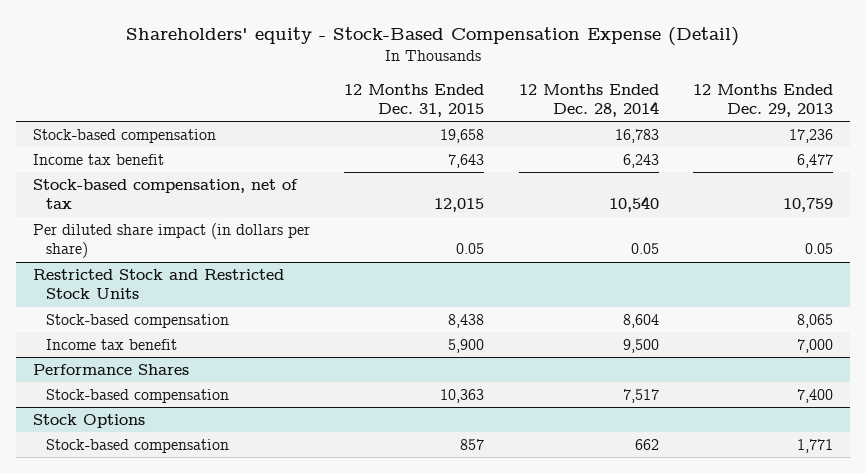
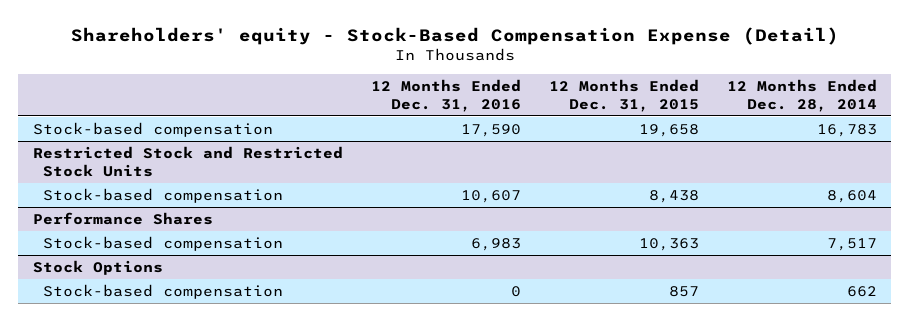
[692,83,833,117] 12 Months Ended Dec. 29, 2013 -> none
none -> [370,78,521,112] 12 Months Ended Dec. 31, 2016
[33,154,165,166] Income tax benefit -> none
[33,179,299,210] Stock-based compensation, net of tax -> none
[33,223,311,259] Per diluted share impact (in dollars per share) -> none
[46,339,178,351] Income tax benefit -> none

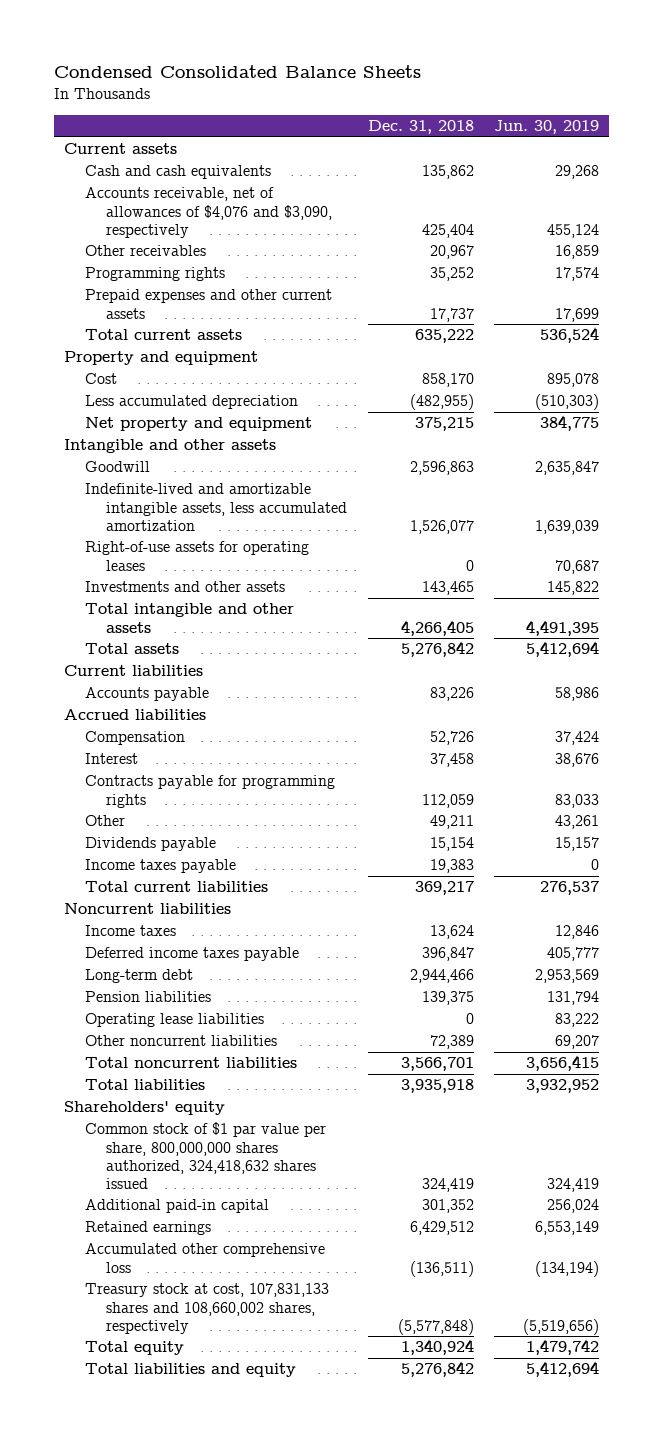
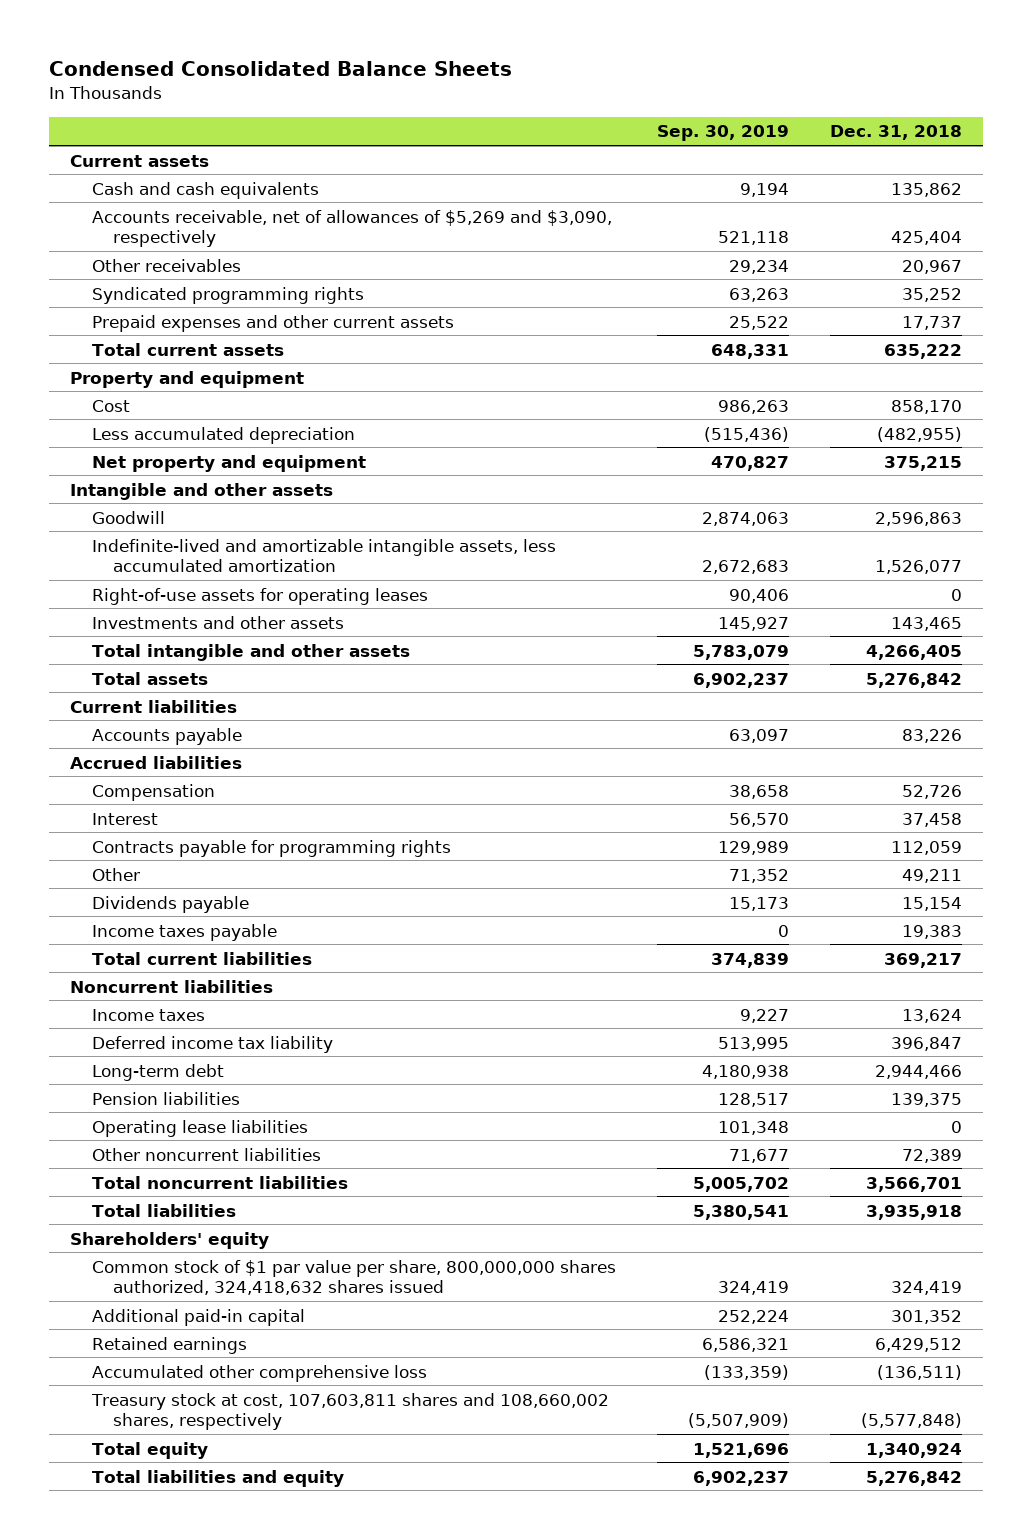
[493,120,599,135] Jun. 30, 2019 -> none
none -> [657,125,790,142] Sep. 30, 2019
[85,187,333,238] Accounts receivable, net of allowances of $4,076 and $3,090, respectively -> [91,209,612,248] Accounts receivable, net of allowances of $5,269 and $3,090, respectively
[85,267,226,282] Programming rights -> [91,286,364,304] Syndicated programming rights
[85,947,300,962] Deferred income taxes payable -> [91,1035,333,1053] Deferred income tax liability
[85,1283,330,1334] Treasury stock at cost, 107,831,133 shares and 108,660,002 shares, respectively -> [90,1392,609,1431] Treasury stock at cost, 107,603,811 shares and 108,660,002 shares, respectively

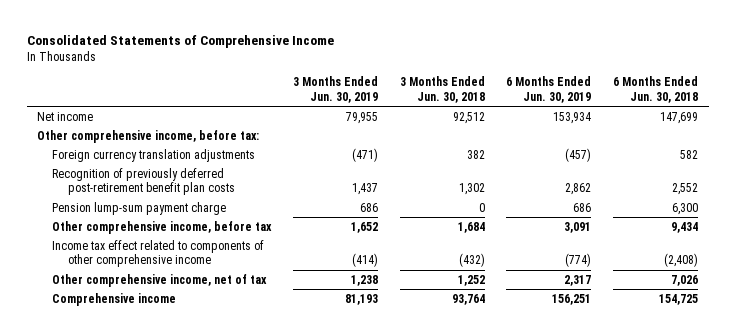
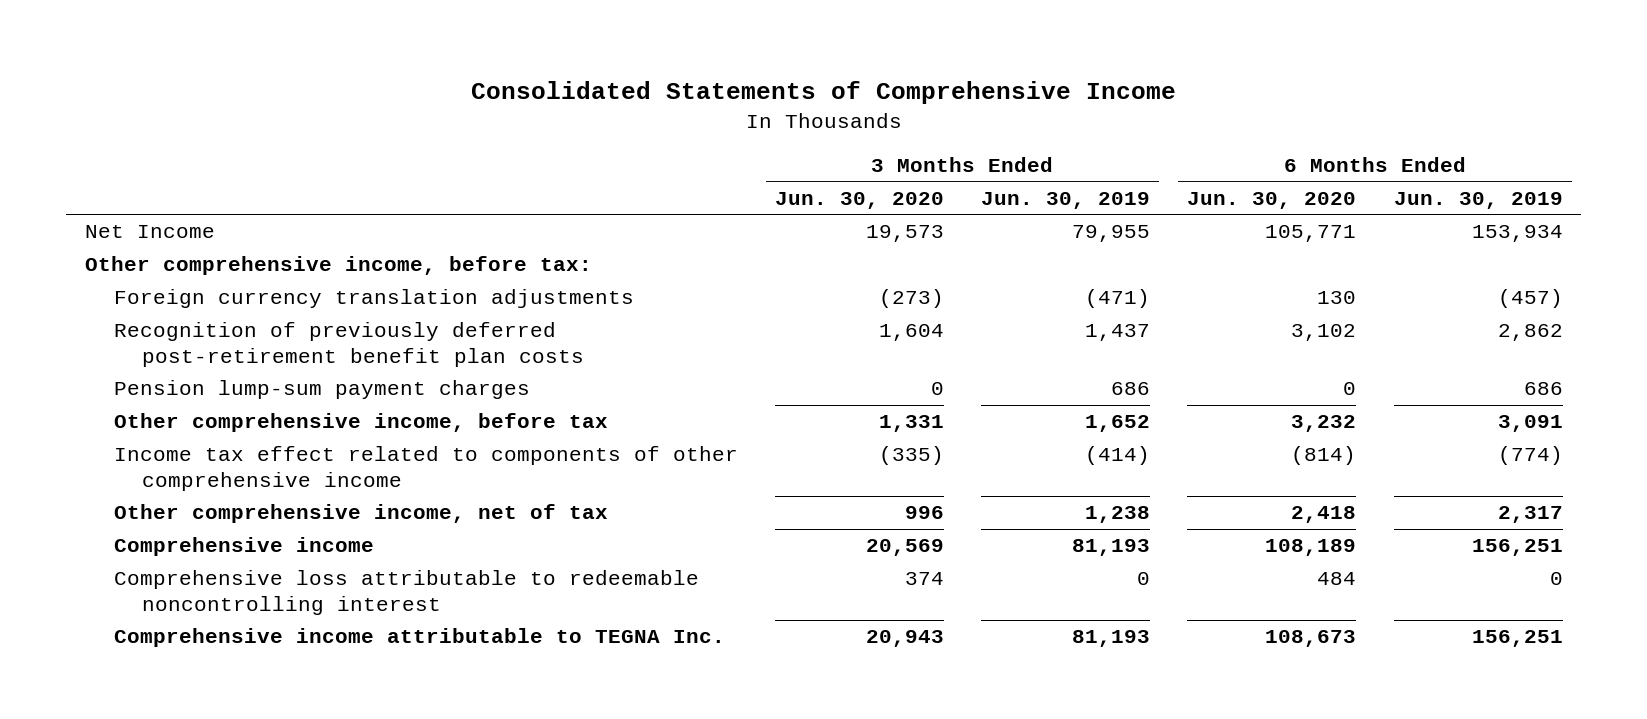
[399,76,485,104] 3 Months Ended Jun. 30, 2018 -> none
[612,76,698,104] 6 Months Ended Jun. 30, 2018 -> none
none -> [774,192,944,210] Jun. 30, 2020
none -> [1187,192,1357,210] Jun. 30, 2020
[37,111,94,121] Net income -> [84,225,215,239] Net Income
[52,201,227,215] Pension lump-sum payment charge -> [113,380,530,400] Pension lump-sum payment charges
none -> [113,570,699,615] Comprehensive loss attributable to redeemable noncontrolling interest
none -> [113,628,725,648] Comprehensive income attributable to TEGNA Inc.

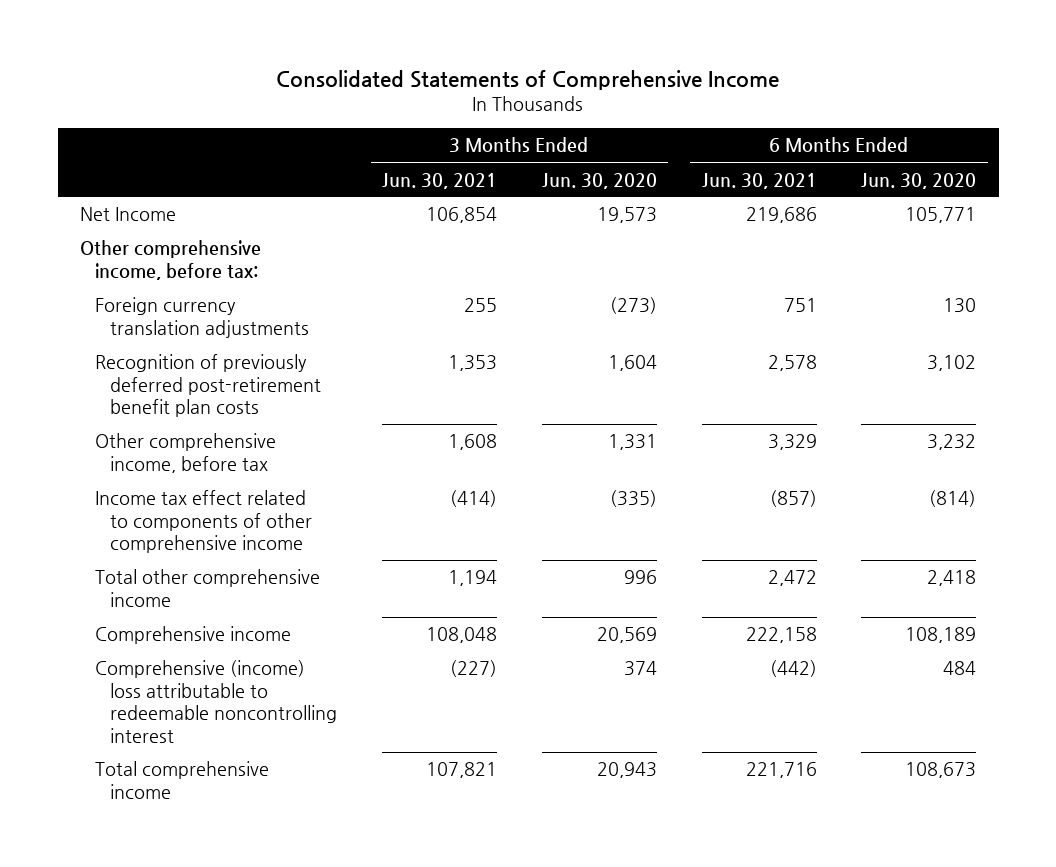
[981,192,1151,210] Jun. 30, 2019 -> none
[1393,192,1563,210] Jun. 30, 2019 -> none
none -> [381,172,497,189] Jun. 30, 2021
none -> [701,172,817,189] Jun. 30, 2021
[113,380,530,400] Pension lump-sum payment charges -> none
[113,504,608,524] Other comprehensive income, net of tax -> [94,569,320,607] Total other comprehensive income
[113,570,699,615] Comprehensive loss attributable to redeemable noncontrolling interest -> [94,660,337,743] Comprehensive (income) loss attributable to redeemable noncontrolling interest
[113,628,725,648] Comprehensive income attributable to TEGNA Inc. -> [94,761,269,799] Total comprehensive income

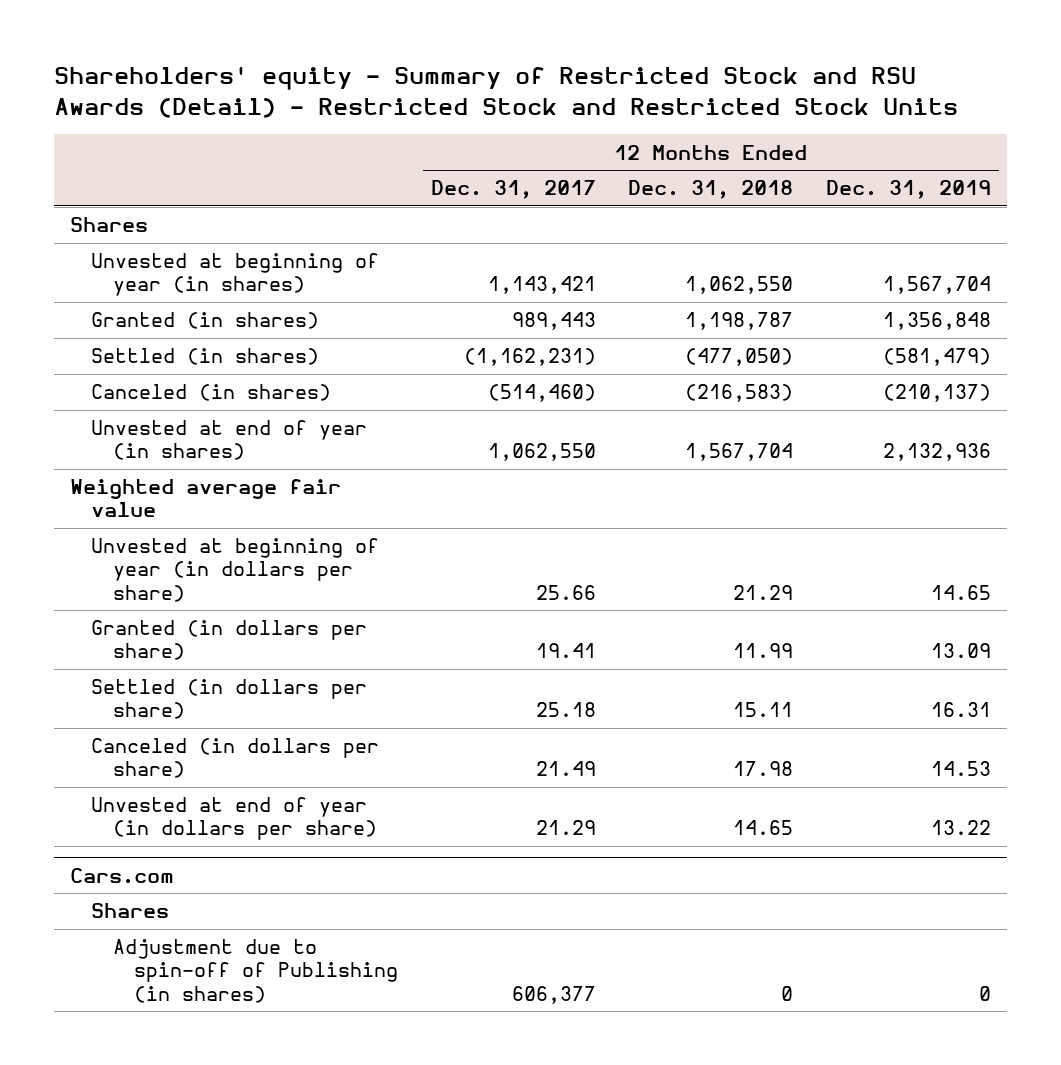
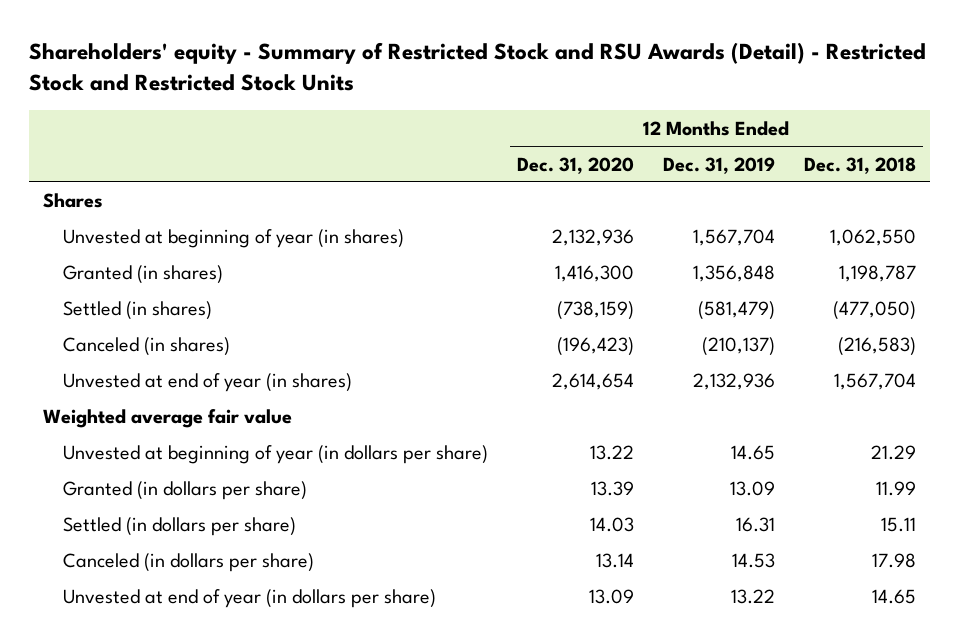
[430,180,596,200] Dec. 31, 2017 -> none
none -> [516,156,634,174] Dec. 31, 2020
[69,867,174,884] Cars.com -> none
[91,903,170,919] Shares -> none
[112,939,399,1003] Adjustment due to spin-off of Publishing (in shares) -> none

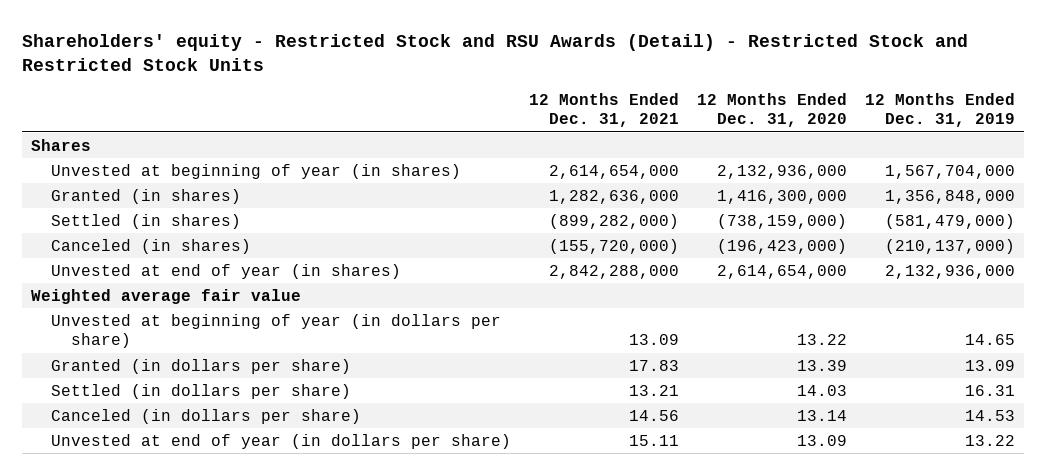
[28,42,926,92] Shareholders' equity - Summary of Restricted Stock and RSU Awards (Detail) - Restricted Stock and Restricted Stock Units -> [22,33,969,72] Shareholders' equity - Restricted Stock and RSU Awards (Detail) - Restricted Stock and Restricted Stock Units
[803,156,916,174] Dec. 31, 2018 -> none
none -> [528,92,679,128] 12 Months Ended Dec. 31, 2021
[551,229,634,247] 2,132,936 -> [716,164,847,179] 2,132,936,000
[692,229,775,247] 1,567,704 -> [884,164,1015,179] 1,567,704,000
[554,265,634,283] 1,416,300 -> [716,189,847,204] 1,416,300,000
[692,265,775,283] 1,356,848 -> [884,189,1015,204] 1,356,848,000
[556,301,634,321] (738,159) -> [716,213,847,229] (738,159,000)
[697,301,775,321] (581,479) -> [884,213,1015,229] (581,479,000)
[556,337,634,357] (196,423) -> [716,238,847,254] (196,423,000)
[701,337,775,357] (210,137) -> [884,238,1015,254] (210,137,000)
[551,373,634,391] 2,614,654 -> [716,264,847,279] 2,614,654,000
[692,373,775,391] 2,132,936 -> [884,264,1015,279] 2,132,936,000

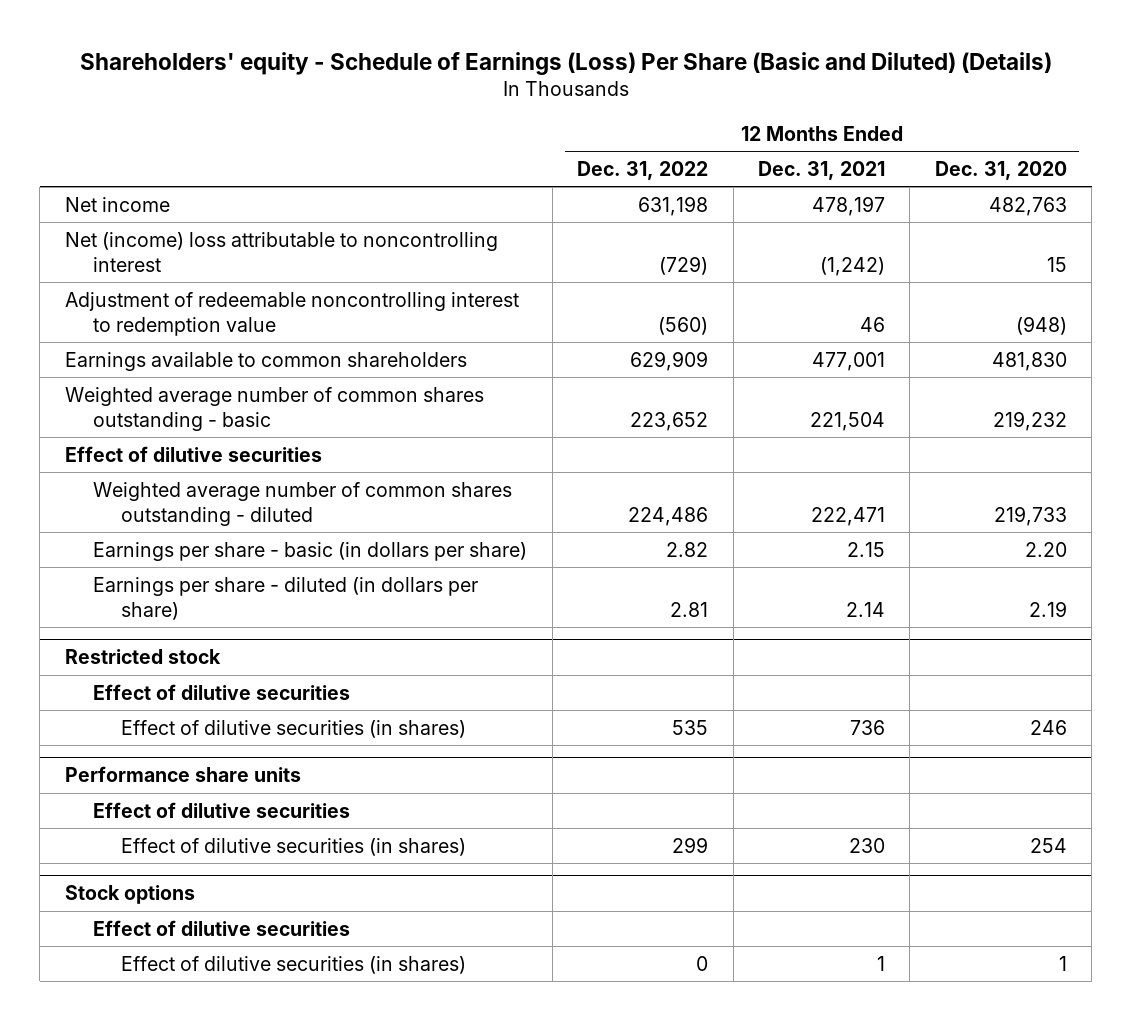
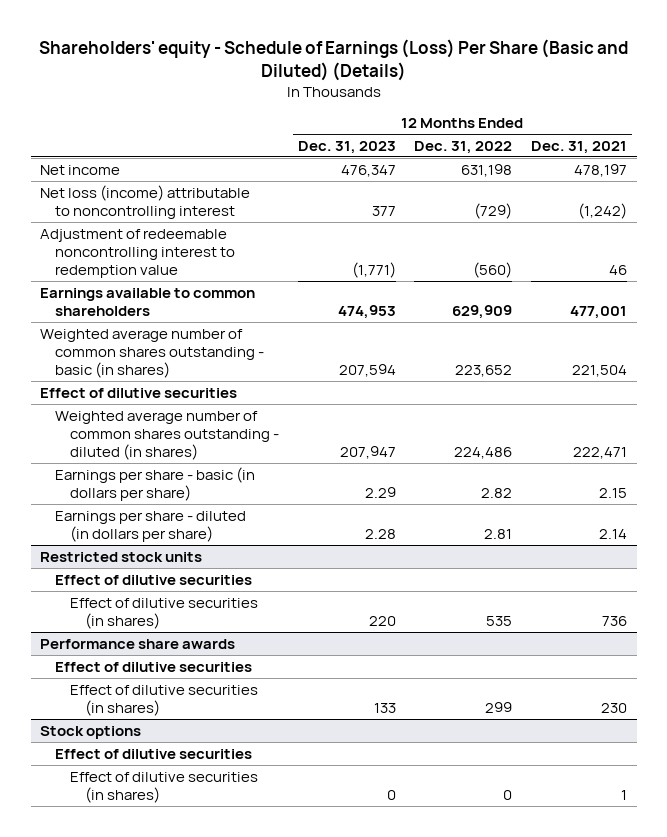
[934,160,1067,180] Dec. 31, 2020 -> none
none -> [297,140,396,154] Dec. 31, 2023
[64,231,498,272] Net (income) loss attributable to noncontrolling interest -> [39,184,250,220] Net loss (income) attributable to noncontrolling interest
[64,386,484,431] Weighted average number of common shares outstanding - basic -> [39,328,264,379] Weighted average number of common shares outstanding - basic (in shares)
[93,481,513,526] Weighted average number of common shares outstanding - diluted -> [54,410,279,461] Weighted average number of common shares outstanding - diluted (in shares)
[64,649,221,665] Restricted stock -> [39,551,202,562] Restricted stock units
[64,766,301,783] Performance share units -> [39,638,235,649] Performance share awards

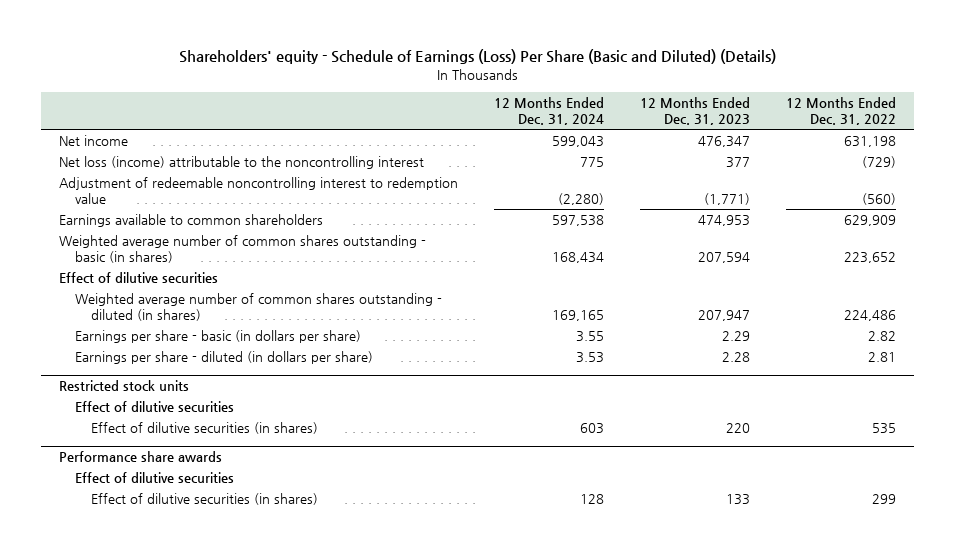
[531,140,628,154] Dec. 31, 2021 -> none
none -> [494,97,605,126] 12 Months Ended Dec. 31, 2024
[39,184,250,220] Net loss (income) attributable to noncontrolling interest -> [59,156,425,170] Net loss (income) attributable to the noncontrolling interest
[39,725,141,739] Stock options -> none
[54,748,252,759] Effect of dilutive securities -> none
[69,771,258,804] Effect of dilutive securities (in shares) -> none

